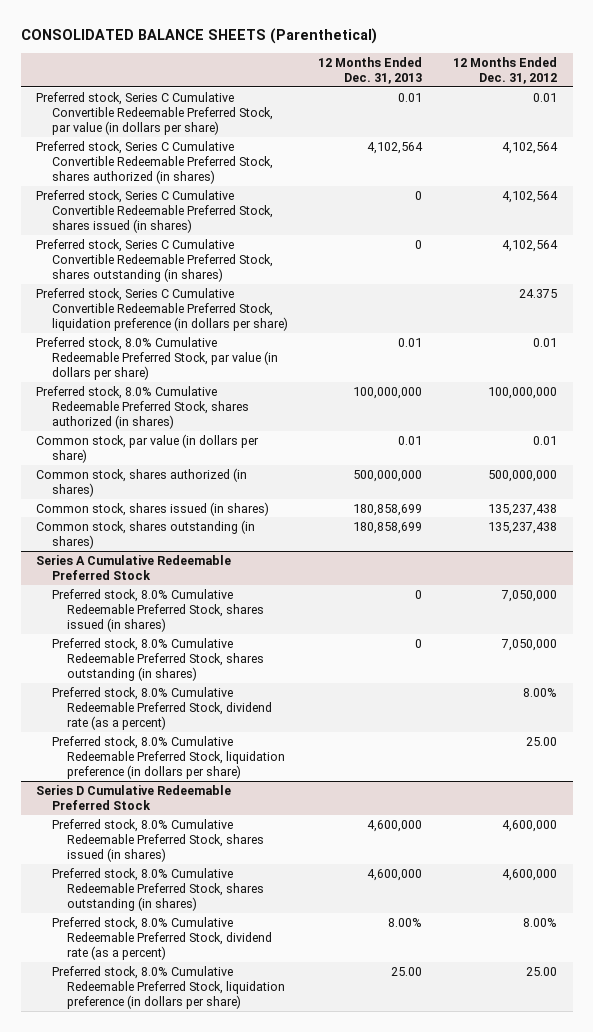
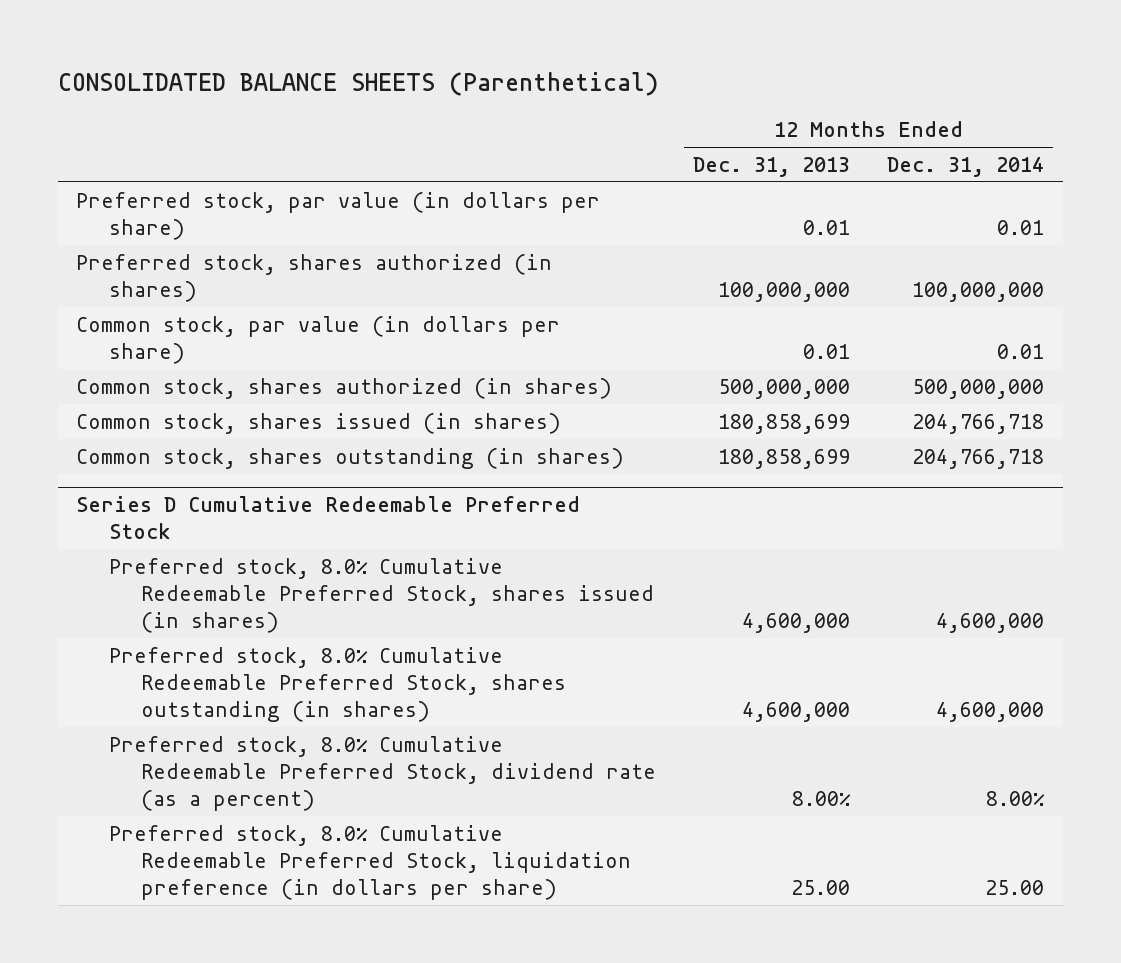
[453,56,558,84] 12 Months Ended Dec. 31, 2012 -> none
none -> [887,157,1045,178] Dec. 31, 2014
[36,91,273,136] Preferred stock, Series C Cumulative Convertible Redeemable Preferred Stock, par value (in dollars per share) -> none
[36,140,273,185] Preferred stock, Series C Cumulative Convertible Redeemable Preferred Stock, shares authorized (in shares) -> none
[36,189,273,234] Preferred stock, Series C Cumulative Convertible Redeemable Preferred Stock, shares issued (in shares) -> none
[36,238,273,283] Preferred stock, Series C Cumulative Convertible Redeemable Preferred Stock, shares outstanding (in shares) -> none
[36,287,288,332] Preferred stock, Series C Cumulative Convertible Redeemable Preferred Stock, liquidation preference (in dollars per share) -> none
[36,336,278,381] Preferred stock, 8.0% Cumulative Redeemable Preferred Stock, par value (in dollars per share) -> [76,191,601,240] Preferred stock, par value (in dollars per share)
[36,385,249,430] Preferred stock, 8.0% Cumulative Redeemable Preferred Stock, shares authorized (in shares) -> [76,253,553,302] Preferred stock, shares authorized (in shares)
[36,554,232,580] Series A Cumulative Redeemable Preferred Stock -> none
[51,588,265,633] Preferred stock, 8.0% Cumulative Redeemable Preferred Stock, shares issued (in shares) -> none
[51,637,265,682] Preferred stock, 8.0% Cumulative Redeemable Preferred Stock, shares outstanding (in shares) -> none
[51,686,273,731] Preferred stock, 8.0% Cumulative Redeemable Preferred Stock, dividend rate (as a percent) -> none
[51,735,286,780] Preferred stock, 8.0% Cumulative Redeemable Preferred Stock, liquidation preference (in dollars per share) -> none

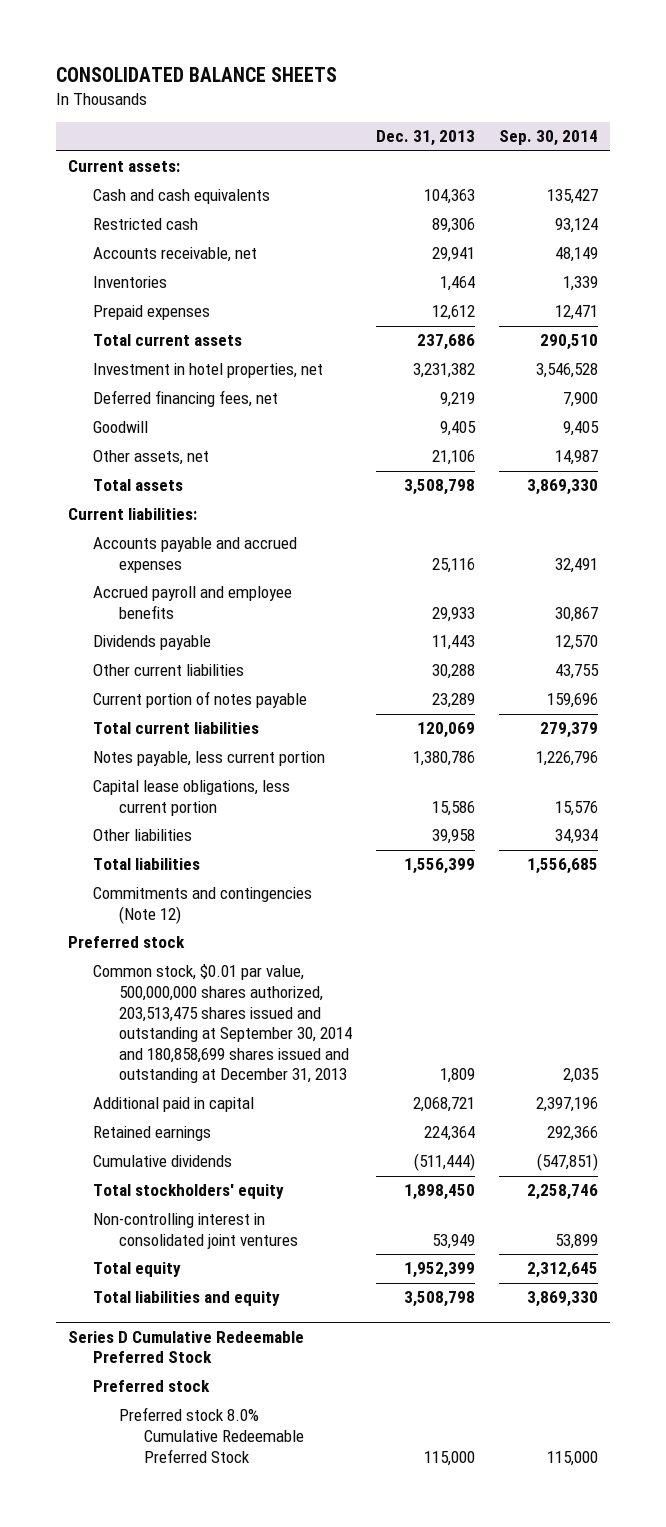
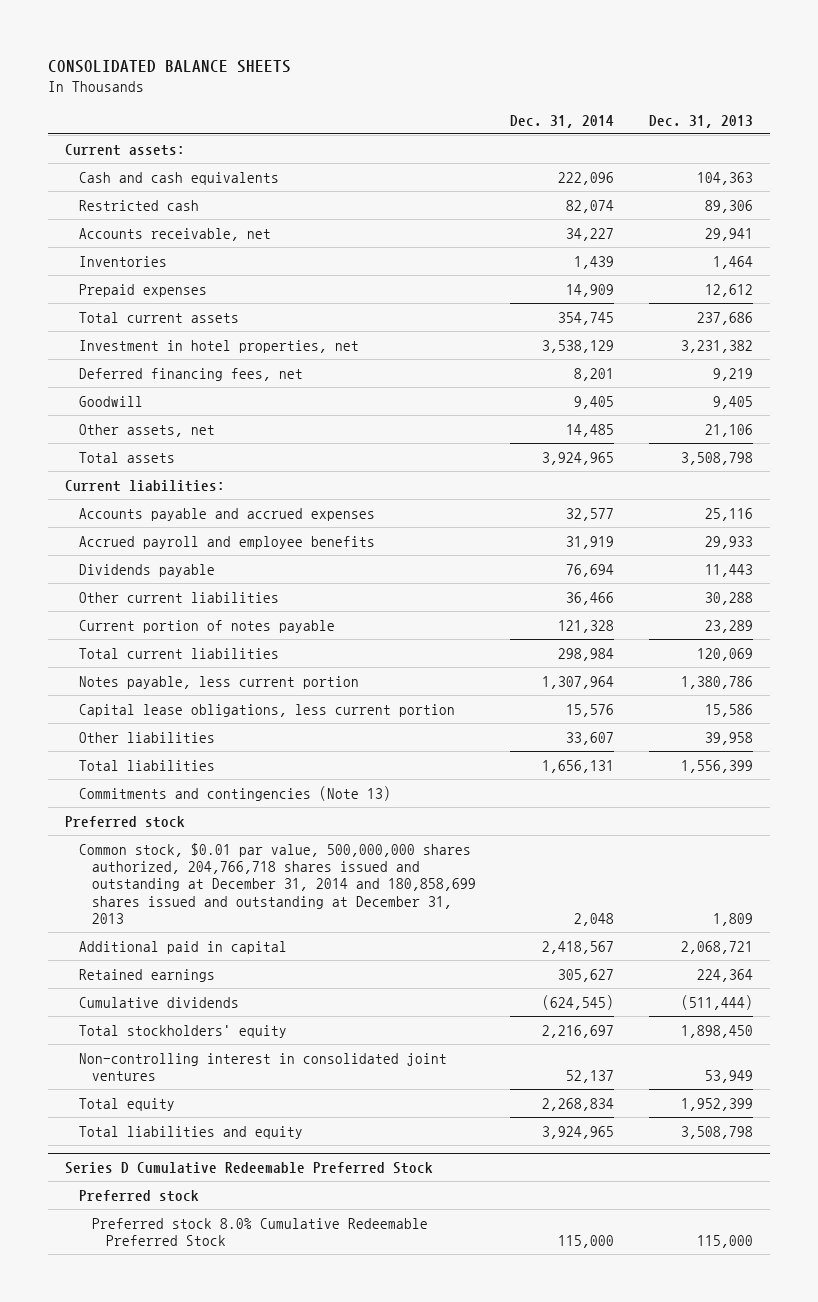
[498,130,598,147] Sep. 30, 2014 -> none
none -> [510,114,615,128] Dec. 31, 2014
[93,887,313,924] Commitments and contingencies (Note 12) -> [78,785,391,801] Commitments and contingencies (Note 13)
[93,964,352,1084] Common stock, $0.01 par value, 500,000,000 shares authorized, 203,513,475 shares issued and outstanding at September 30, 2014 and 180,858,699 shares issued and outstanding at December 31, 2013 -> [78,842,477,925] Common stock, $0.01 par value, 500,000,000 shares authorized, 204,766,718 shares issued and outstanding at December 31, 2014 and 180,858,699 shares issued and outstanding at December 31, 2013

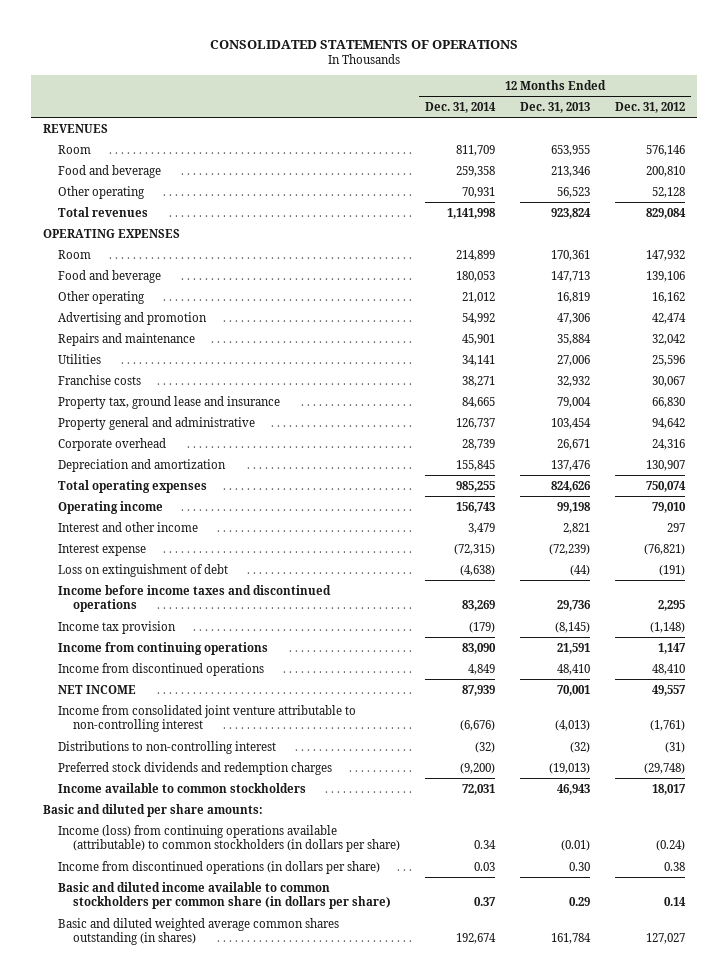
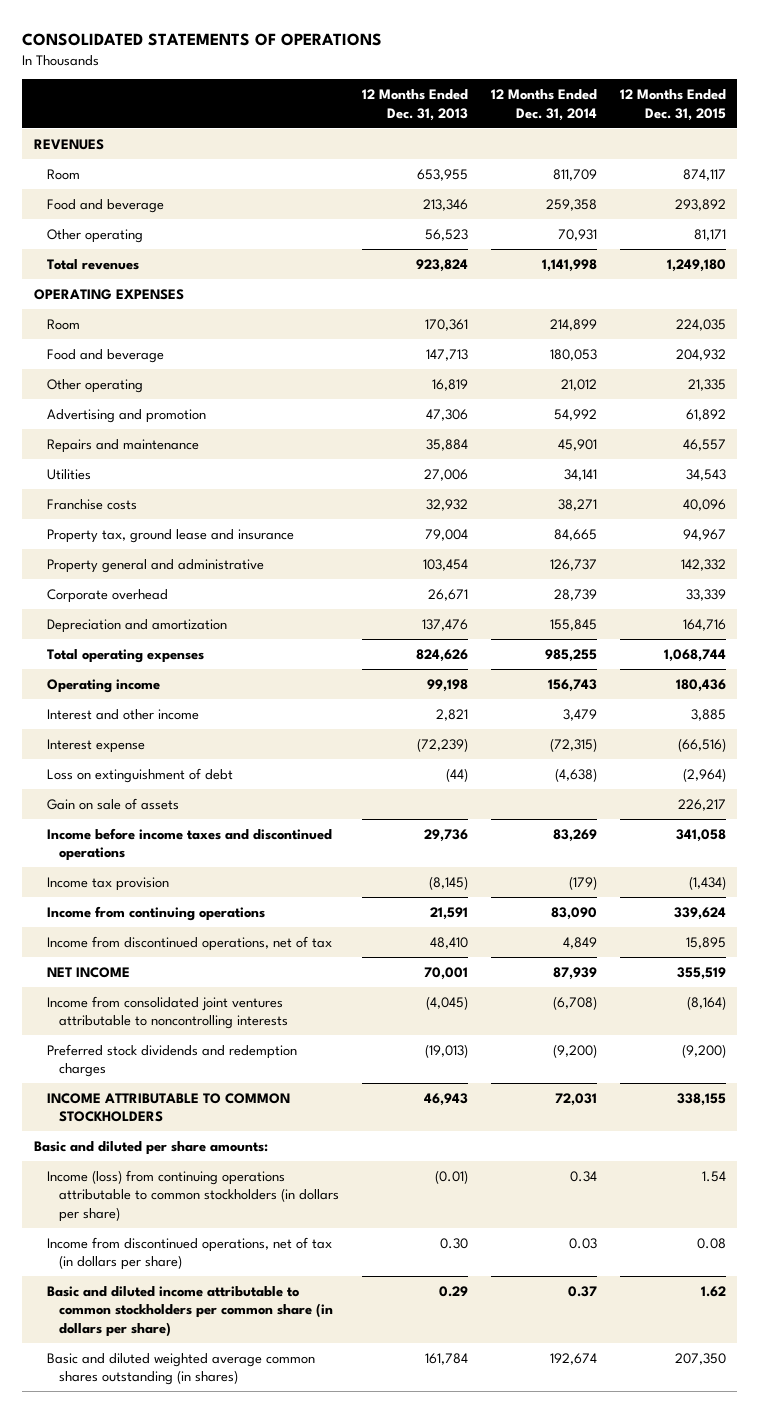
[614,101,685,113] Dec. 31, 2012 -> none
none -> [619,88,726,121] 12 Months Ended Dec. 31, 2015
none -> [46,797,179,810] Gain on sale of assets
[58,662,265,676] Income from discontinued operations -> [46,935,332,951] Income from discontinued operations, net of tax
[58,740,277,754] Distributions to non-controlling interest -> none
[58,704,357,733] Income from consolidated joint venture attributable to non-controlling interest -> [46,995,289,1030] Income from consolidated joint ventures attributable to noncontrolling interests
[459,720,495,732] (6,676) -> [553,995,598,1010] (6,708)
[554,720,590,732] (4,013) -> [426,995,469,1010] (4,045)
[58,782,307,793] Income available to common stockholders -> [46,1092,290,1123] INCOME ATTRIBUTABLE TO COMMON STOCKHOLDERS
[58,824,400,853] Income (loss) from continuing operations available (attributable) to common stockholders (in dollars per share) -> [46,1169,340,1223] Income (loss) from continuing operations attributable to common stockholders (in dollars per share)
[58,860,381,874] Income from discontinued operations (in dollars per share) -> [46,1236,332,1271] Income from discontinued operations, net of tax (in dollars per share)
[58,881,391,910] Basic and diluted income available to common stockholders per common share (in dollars per share) -> [46,1285,334,1338] Basic and diluted income attributable to common stockholders per common share (in dollars per share)

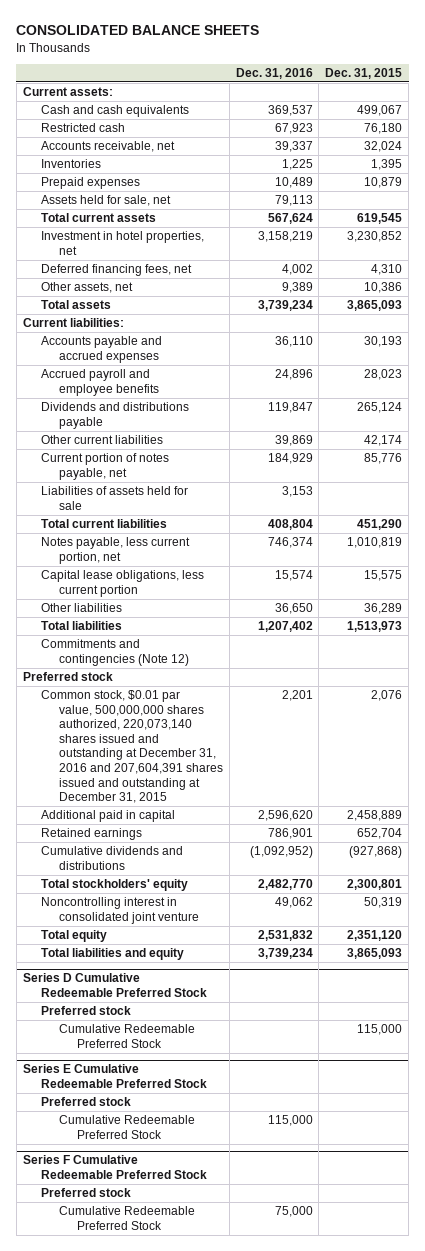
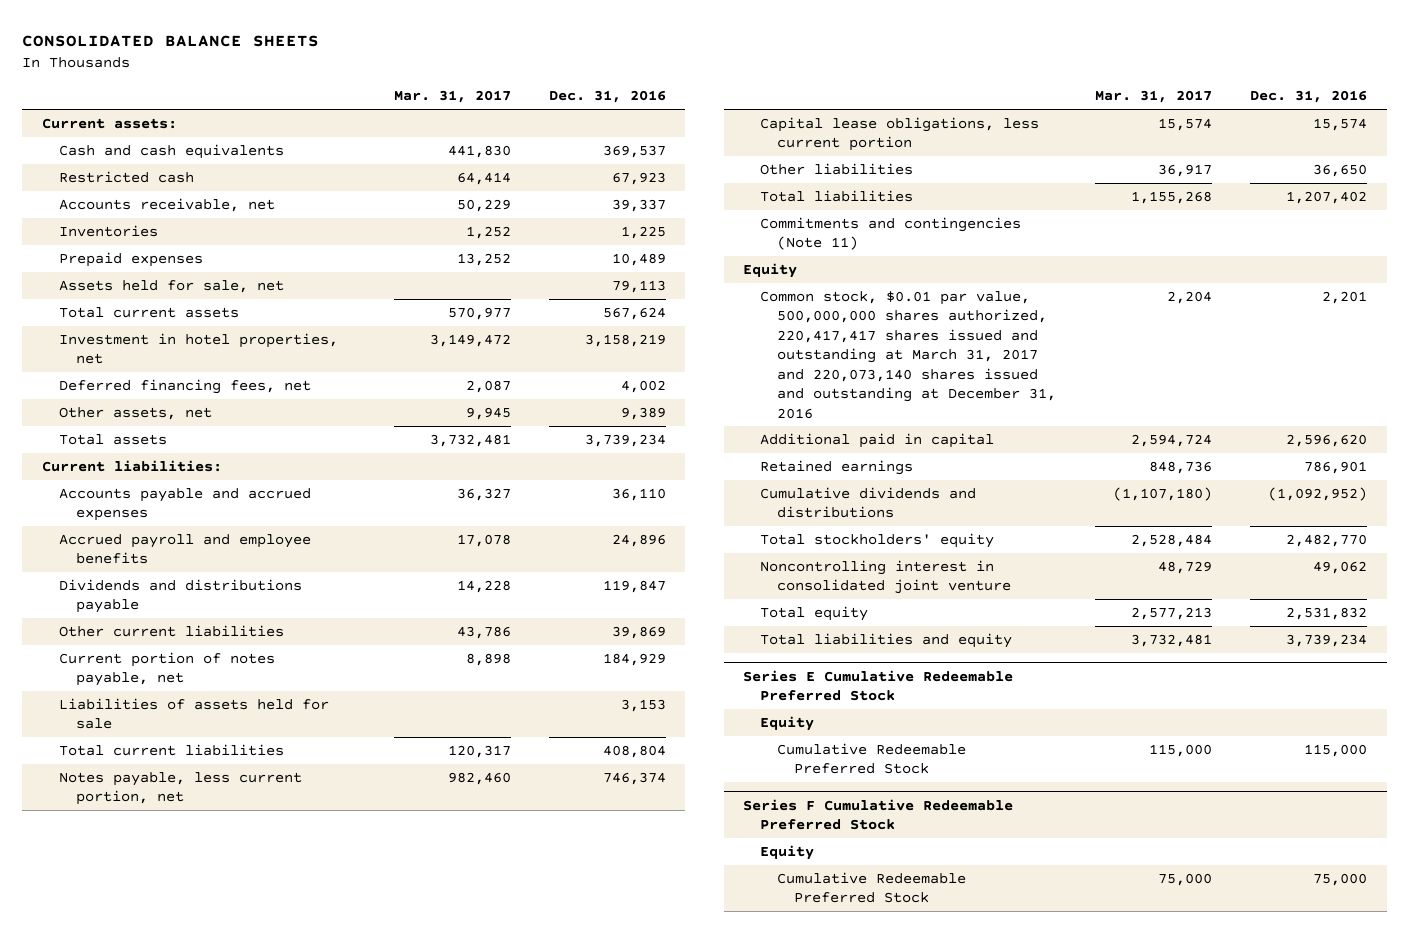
[325,68,403,80] Dec. 31, 2015 -> none
none -> [393,90,511,104] Mar. 31, 2017
[40,639,189,666] Commitments and contingencies (Note 12) -> [760,216,1022,251] Commitments and contingencies (Note 11)
[22,672,113,682] Preferred stock -> [742,262,797,278] Equity
[40,690,223,804] Common stock, $0.01 par value, 500,000,000 shares authorized, 220,073,140 shares issued and outstanding at December 31, 2016 and 207,604,391 shares issued and outstanding at December 31, 2015 -> [760,290,1057,419] Common stock, $0.01 par value, 500,000,000 shares authorized, 220,417,417 shares issued and outstanding at March 31, 2017 and 220,073,140 shares issued and outstanding at December 31, 2016
[22,973,207,998] Series D Cumulative Redeemable Preferred Stock -> none
[40,1006,131,1016] Preferred stock -> none
[58,1024,195,1048] Cumulative Redeemable Preferred Stock -> none
[40,1097,131,1107] Preferred stock -> [760,715,815,731] Equity
[40,1188,131,1198] Preferred stock -> [760,844,815,860] Equity

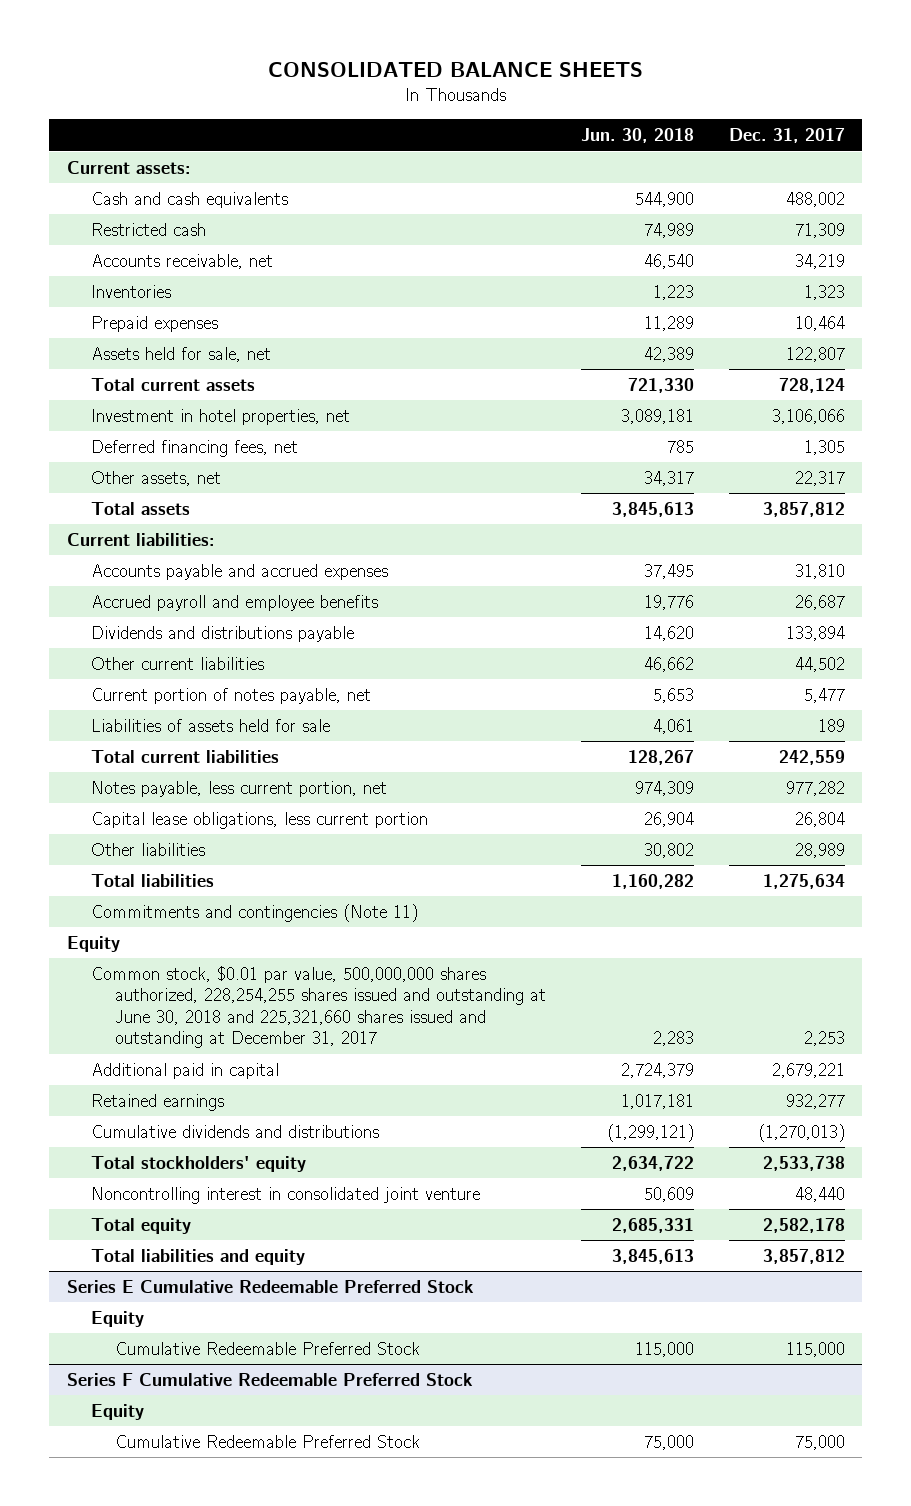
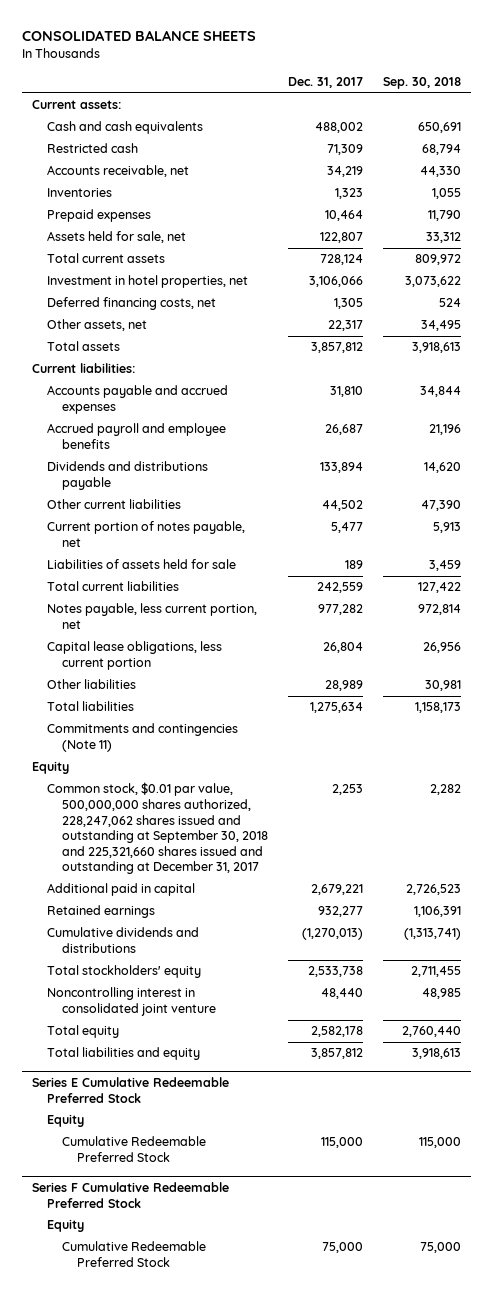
[580,128,694,144] Jun. 30, 2018 -> none
none -> [383,77,462,90] Sep. 30, 2018
[90,439,298,457] Deferred financing fees, net -> [46,297,216,311] Deferred financing costs, net
[90,965,546,1049] Common stock, $0.01 par value, 500,000,000 shares authorized, 228,254,255 shares issued and outstanding at June 30, 2018 and 225,321,660 shares issued and outstanding at December 31, 2017 -> [46,782,269,875] Common stock, $0.01 par value, 500,000,000 shares authorized, 228,247,062 shares issued and outstanding at September 30, 2018 and 225,321,660 shares issued and outstanding at December 31, 2017

